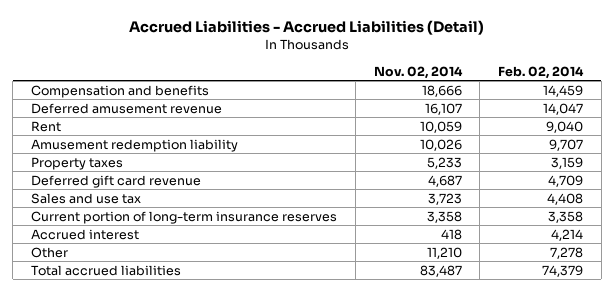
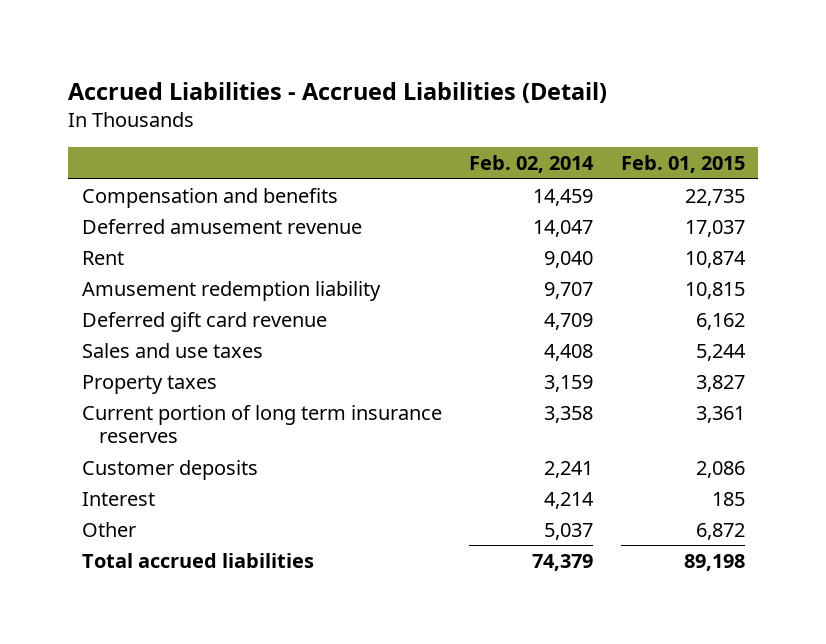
[373,65,463,79] Nov. 02, 2014 -> none
none -> [620,155,745,174] Feb. 01, 2015
[31,192,142,204] Sales and use tax -> [81,342,263,358] Sales and use taxes
[31,156,124,170] Property taxes -> [81,374,217,394] Property taxes
[31,210,338,224] Current portion of long-term insurance reserves -> [81,404,442,444] Current portion of long term insurance reserves
none -> [81,459,258,480] Customer deposits
[31,228,140,240] Accrued interest -> [81,491,155,506] Interest
[550,246,584,259] 7,278 -> [544,522,594,540] 5,037

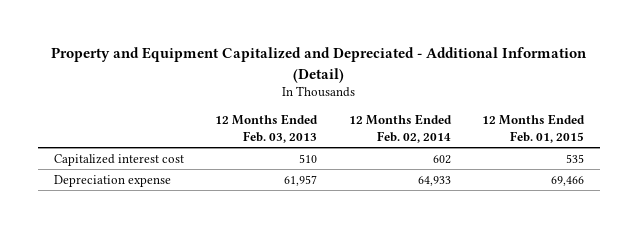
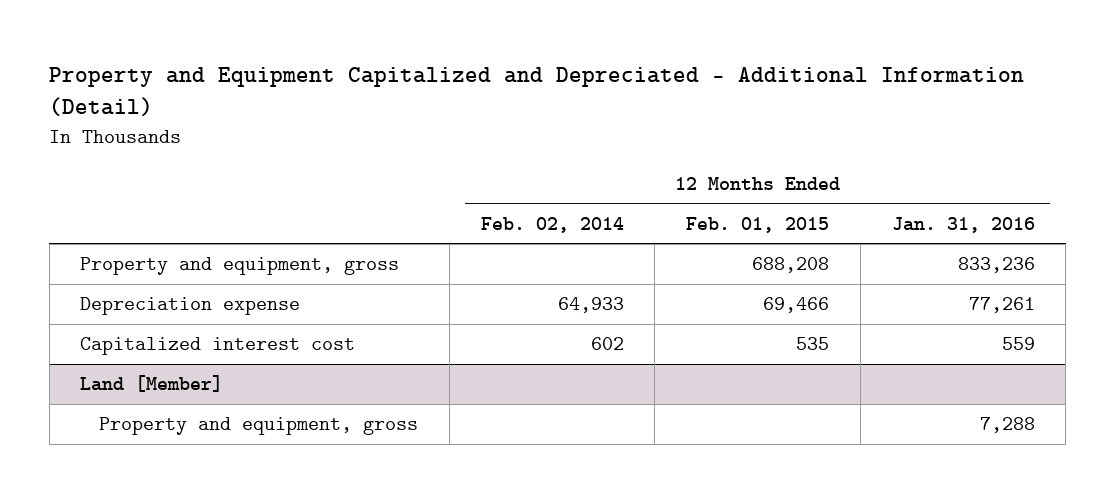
[215,114,319,144] 12 Months Ended Feb. 03, 2013 -> none
none -> [891,216,1035,233] Jan. 31, 2016
none -> [80,257,400,276] Property and equipment, gross
[53,153,184,166] Capitalized interest cost -> [80,337,356,356] Capitalized interest cost
none -> [80,375,224,393] Land [Member]
none -> [99,417,419,436] Property and equipment, gross

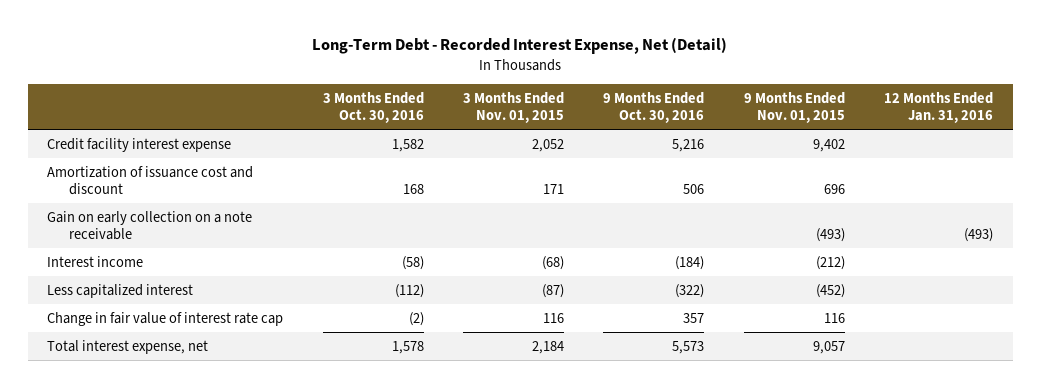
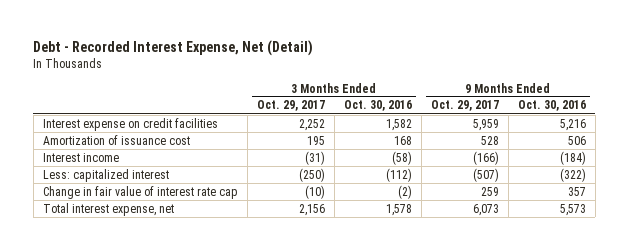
[312,37,728,55] Long-Term Debt - Recorded Interest Expense, Net (Detail) -> [33,39,314,56] Debt - Recorded Interest Expense, Net (Detail)
[463,91,565,123] 3 Months Ended Nov. 01, 2015 -> none
[743,91,845,123] 9 Months Ended Nov. 01, 2015 -> none
[883,91,993,123] 12 Months Ended Jan. 31, 2016 -> none
none -> [256,100,325,112] Oct. 29, 2017
none -> [430,100,499,112] Oct. 29, 2017
[47,210,253,240] Gain on early collection on a note receivable -> none
[47,137,232,152] Credit facility interest expense -> [42,117,218,131] Interest expense on credit facilities
[47,165,254,195] Amortization of issuance cost and discount -> [42,134,190,145] Amortization of issuance cost
[47,283,194,298] Less capitalized interest -> [42,168,169,182] Less: capitalized interest

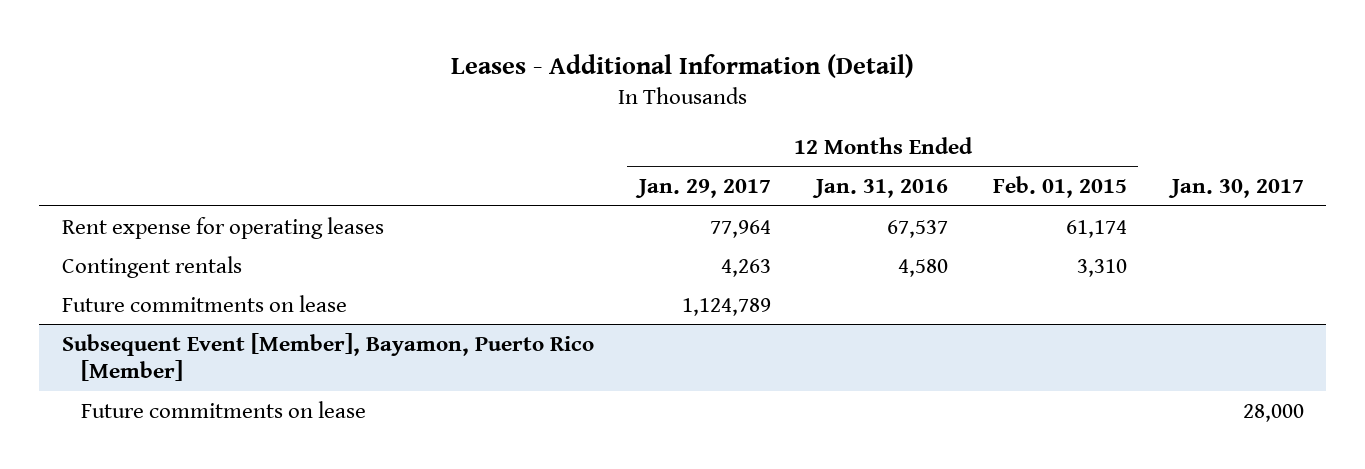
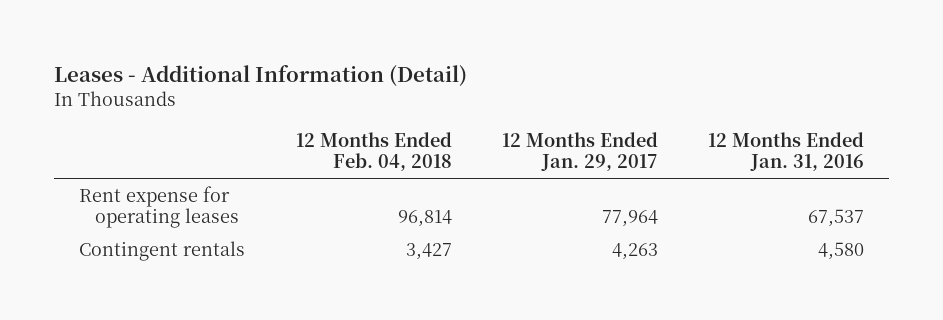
[992,176,1127,199] Feb. 01, 2015 -> none
[1167,179,1304,199] Jan. 30, 2017 -> none
none -> [295,132,452,172] 12 Months Ended Feb. 04, 2018
[61,294,347,312] Future commitments on lease -> none
[61,332,594,382] Subsequent Event [Member], Bayamon, Puerto Rico [Member] -> none
[81,400,367,418] Future commitments on lease -> none

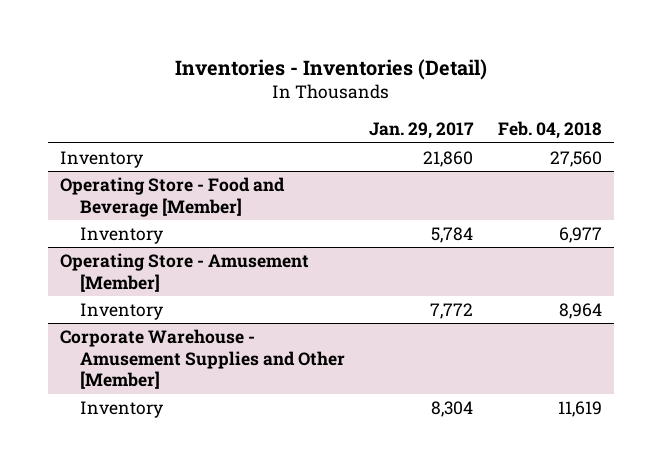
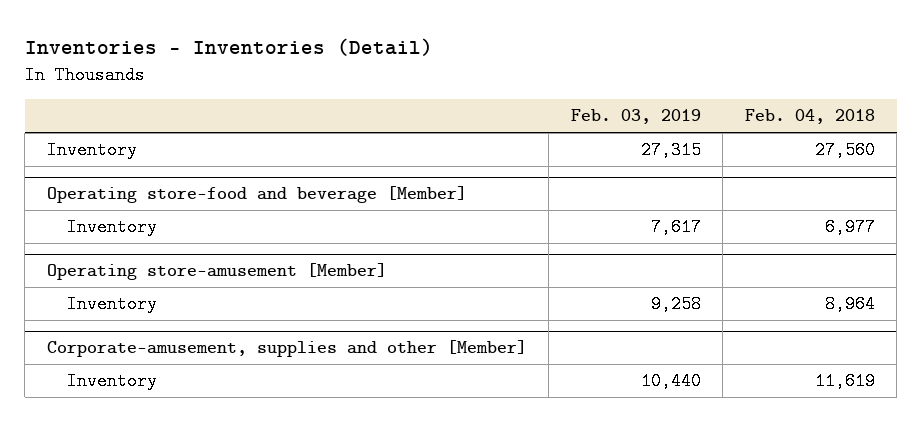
[369,122,475,140] Jan. 29, 2017 -> none
none -> [570,109,701,125] Feb. 03, 2019
[60,176,286,217] Operating Store - Food and Beverage [Member] -> [46,186,467,204] Operating store-food and beverage [Member]
[60,252,310,292] Operating Store - Amusement [Member] -> [46,263,387,281] Operating store-amusement [Member]
[60,328,345,390] Corporate Warehouse - Amusement Supplies and Other [Member] -> [46,340,527,358] Corporate-amusement, supplies and other [Member]

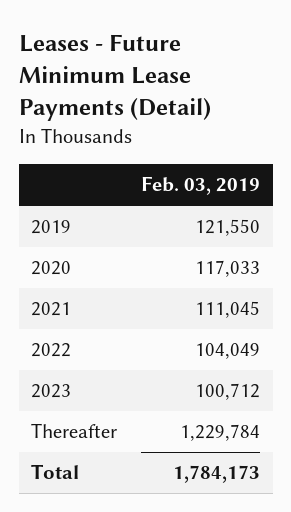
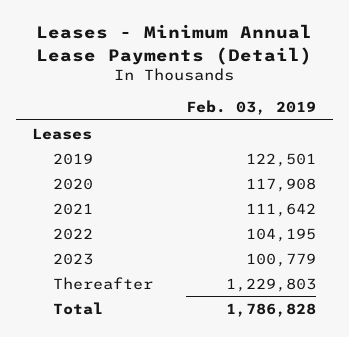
[18,33,211,122] Leases - Future Minimum Lease Payments (Detail) -> [36,24,313,65] Leases - Minimum Annual Lease Payments (Detail)
none -> [32,127,93,140] Leases
[195,219,261,237] 121,550 -> [246,152,317,167] 122,501
[195,260,261,278] 117,033 -> [246,177,317,192] 117,908
[195,301,261,319] 111,045 -> [246,202,317,217] 111,642
[195,343,261,360] 104,049 -> [246,227,317,242] 104,195
[195,383,261,401] 100,712 -> [246,252,317,267] 100,779
[180,424,261,442] 1,229,784 -> [226,277,317,292] 1,229,803
[173,465,261,484] 1,784,173 -> [226,302,317,317] 1,786,828

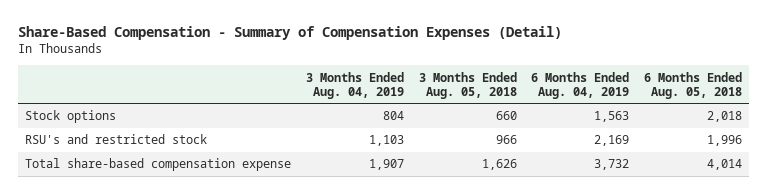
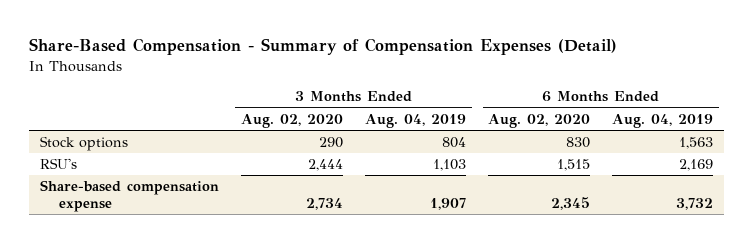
[418,71,517,99] 3 Months Ended Aug. 05, 2018 -> none
[644,71,743,99] 6 Months Ended Aug. 05, 2018 -> none
none -> [240,113,343,128] Aug. 02, 2020
none -> [488,113,591,128] Aug. 02, 2020
[25,134,208,145] RSU's and restricted stock -> [39,158,77,170] RSU's
[25,158,292,172] Total share-based compensation expense -> [39,180,219,213] Share-based compensation expense

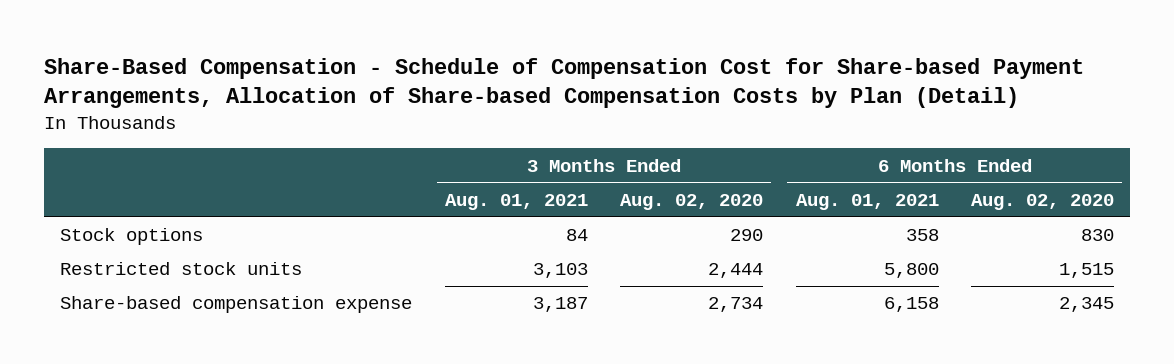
[28,38,617,56] Share-Based Compensation - Summary of Compensation Expenses (Detail) -> [43,57,1084,109] Share-Based Compensation - Schedule of Compensation Cost for Share-based Payment Arrangements, Allocation of Share-based Compensation Costs by Plan (Detail)
[365,113,467,128] Aug. 04, 2019 -> none
[612,113,714,128] Aug. 04, 2019 -> none
none -> [444,193,588,210] Aug. 01, 2021
none -> [795,193,939,210] Aug. 01, 2021
[39,158,77,170] RSU's -> [60,262,303,276] Restricted stock units

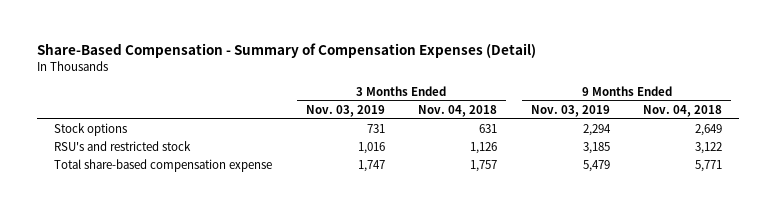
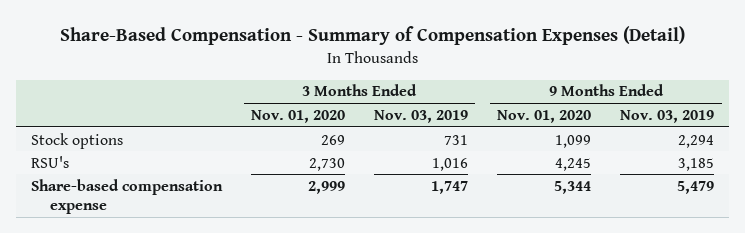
[418,104,498,117] Nov. 04, 2018 -> none
[643,104,723,117] Nov. 04, 2018 -> none
none -> [250,109,345,123] Nov. 01, 2020
none -> [497,109,592,123] Nov. 01, 2020
[54,141,192,152] RSU's and restricted stock -> [30,155,69,168] RSU's
[54,159,273,173] Total share-based compensation expense -> [30,178,223,215] Share-based compensation expense

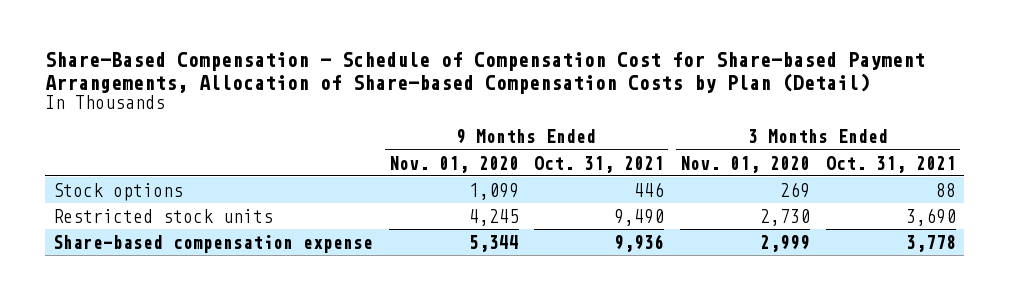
[59,26,685,46] Share-Based Compensation - Summary of Compensation Expenses (Detail) -> [44,52,925,94] Share-Based Compensation - Schedule of Compensation Cost for Share-based Payment Arrangements, Allocation of Share-based Compensation Costs by Plan (Detail)
[374,109,469,123] Nov. 03, 2019 -> none
[620,109,715,123] Nov. 03, 2019 -> none
none -> [534,155,665,173] Oct. 31, 2021
none -> [825,155,956,173] Oct. 31, 2021
[30,155,69,168] RSU's -> [52,208,273,223] Restricted stock units

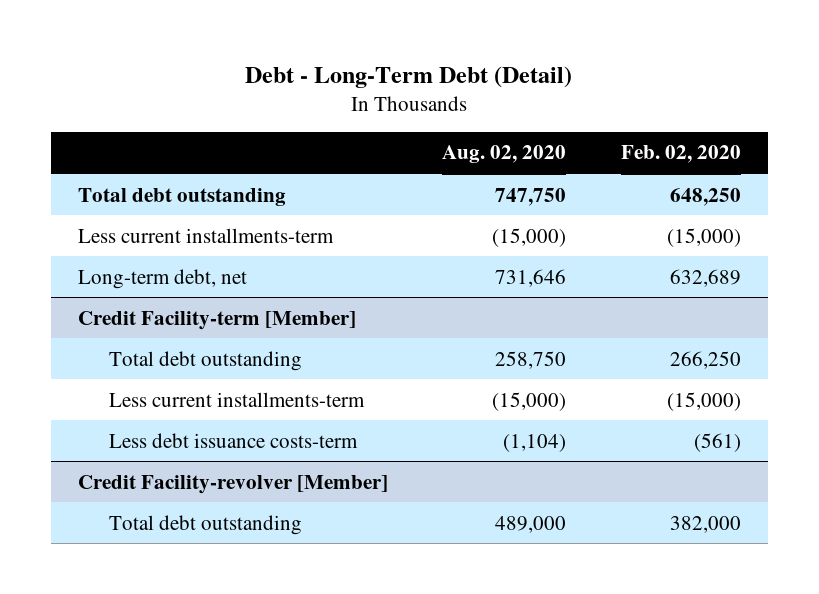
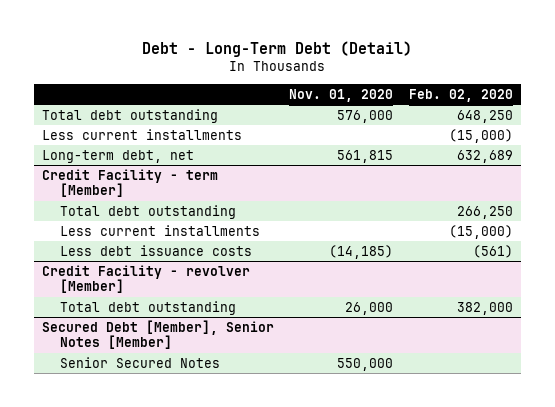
[442,145,567,164] Aug. 02, 2020 -> none
none -> [289,88,394,102] Nov. 01, 2020
[77,227,334,243] Less current installments-term -> [41,128,242,140] Less current installments
[77,310,356,330] Credit Facility-term [Member] -> [41,168,218,198] Credit Facility - term [Member]
[109,391,366,407] Less current installments-term -> [59,224,260,236] Less current installments
[109,432,359,448] Less debt issuance costs-term -> [59,244,252,256] Less debt issuance costs
[77,474,388,494] Credit Facility-revolver [Member] -> [41,264,250,294] Credit Facility - revolver [Member]
none -> [41,319,274,350] Secured Debt [Member], Senior Notes [Member]
none -> [59,356,220,368] Senior Secured Notes

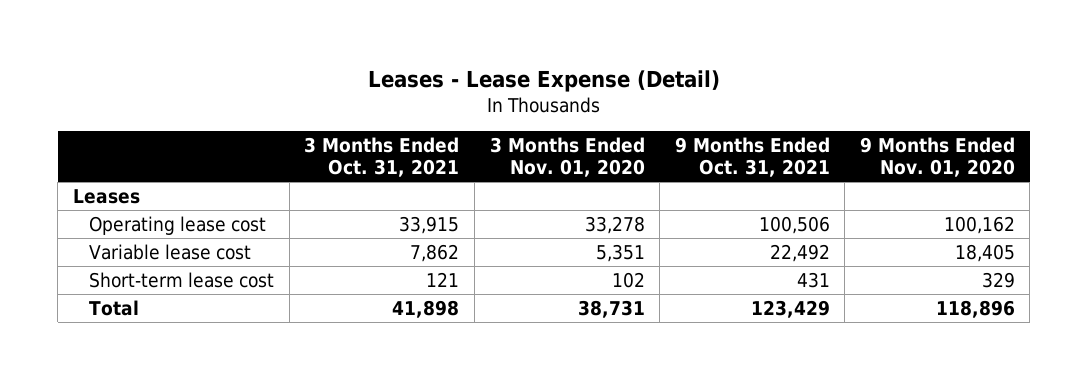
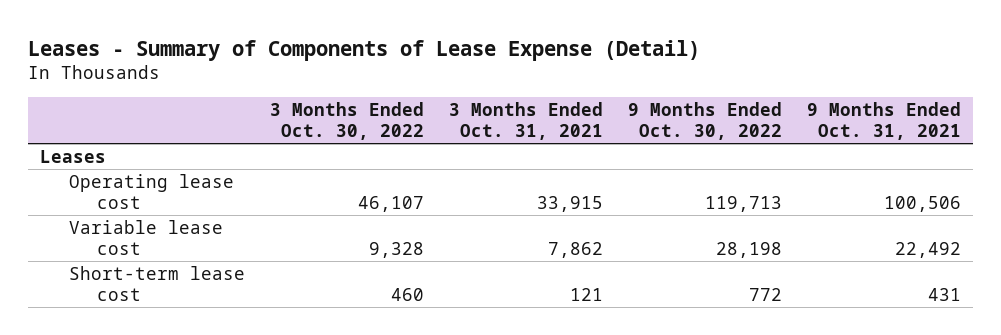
[367,70,720,93] Leases - Lease Expense (Detail) -> [27,39,700,61] Leases - Summary of Components of Lease Expense (Detail)
[489,136,645,177] 3 Months Ended Nov. 01, 2020 -> none
[859,136,1015,177] 9 Months Ended Nov. 01, 2020 -> none
none -> [269,102,424,141] 3 Months Ended Oct. 30, 2022
none -> [627,102,782,141] 9 Months Ended Oct. 30, 2022
[89,299,140,316] Total -> none

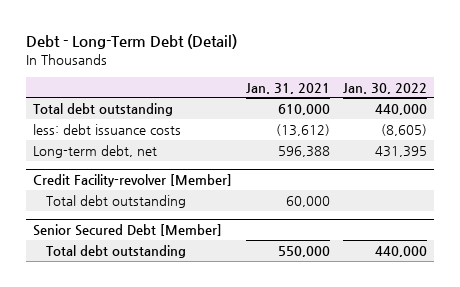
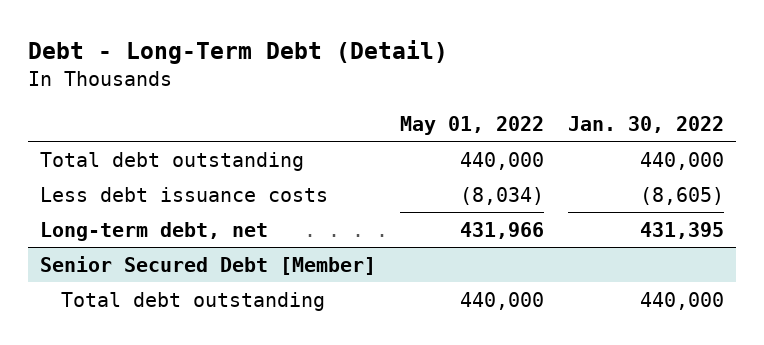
[245,82,330,94] Jan. 31, 2021 -> none
none -> [399,115,544,135] May 01, 2022
[32,123,181,135] less: debt issuance costs -> [39,187,328,203] Less debt issuance costs
[32,174,232,188] Credit Facility-revolver [Member] -> none
[46,194,187,208] Total debt outstanding -> none

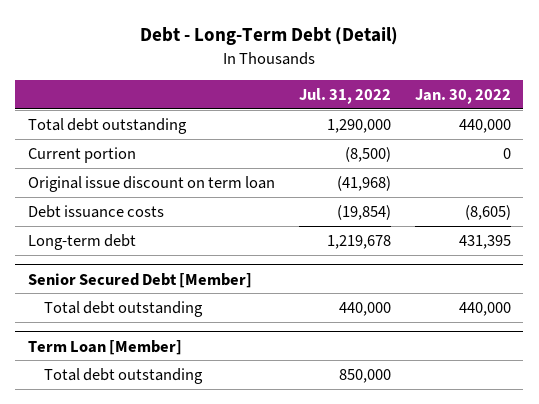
[399,115,544,135] May 01, 2022 -> none
none -> [298,87,391,104] Jul. 31, 2022
none -> [27,146,136,163] Current portion
none -> [27,175,275,192] Original issue discount on term loan
[39,187,328,203] Less debt issuance costs -> [27,204,164,218] Debt issuance costs
[39,222,268,242] Long-term debt, net -> [27,233,136,250] Long-term debt
none -> [27,339,182,355] Term Loan [Member]
none -> [44,367,204,384] Total debt outstanding

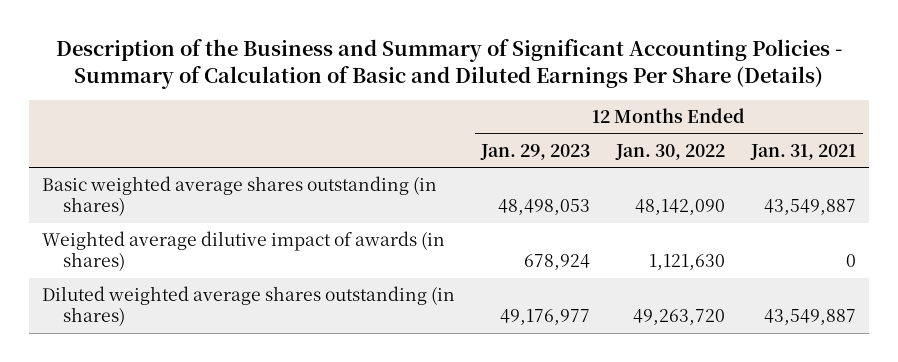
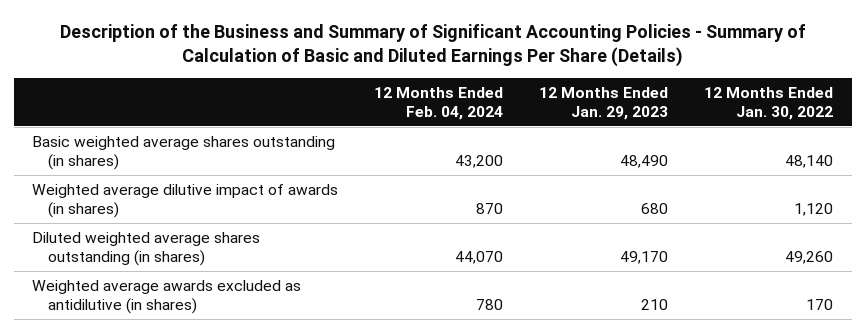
[750,143,857,160] Jan. 31, 2021 -> none
none -> [374,86,504,121] 12 Months Ended Feb. 04, 2024
[498,199,591,216] 48,498,053 -> [620,155,669,169] 48,490
[635,199,726,216] 48,142,090 -> [785,155,834,169] 48,140
[524,254,591,271] 678,924 -> [641,203,669,215] 680
[649,254,726,271] 1,121,630 -> [794,203,834,217] 1,120
[500,309,591,326] 49,176,977 -> [620,251,669,265] 49,170
[633,309,726,326] 49,263,720 -> [785,251,834,265] 49,260
none -> [32,279,302,315] Weighted average awards excluded as antidilutive (in shares)

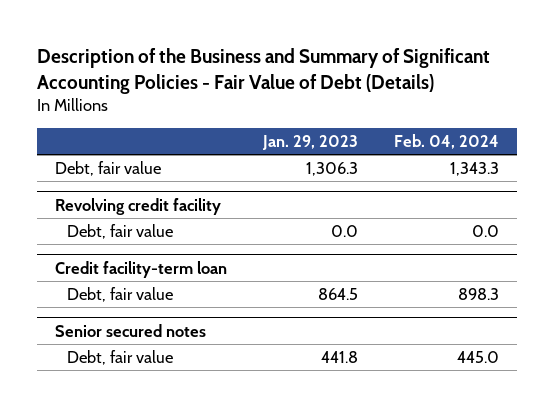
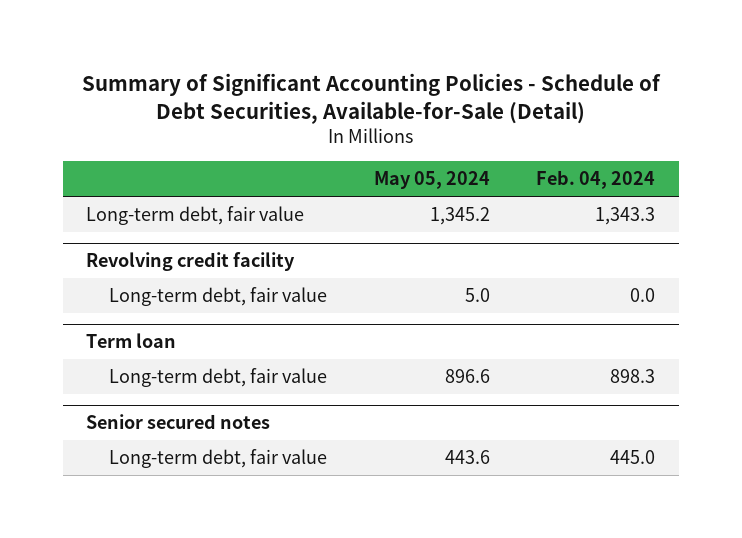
[36,47,490,94] Description of the Business and Summary of Significant Accounting Policies - Fair Value of Debt (Details) -> [81,73,661,124] Summary of Significant Accounting Policies - Schedule of Debt Securities, Available-for-Sale (Detail)
[261,134,358,150] Jan. 29, 2023 -> none
none -> [373,171,490,190] May 05, 2024
[54,160,161,176] Debt, fair value -> [86,206,305,226] Long-term debt, fair value
[66,223,173,239] Debt, fair value -> [109,287,328,307] Long-term debt, fair value
[54,260,227,278] Credit facility-term loan -> [86,333,177,349] Term loan
[66,286,173,302] Debt, fair value -> [109,368,328,388] Long-term debt, fair value
[66,349,173,365] Debt, fair value -> [109,449,328,469] Long-term debt, fair value

